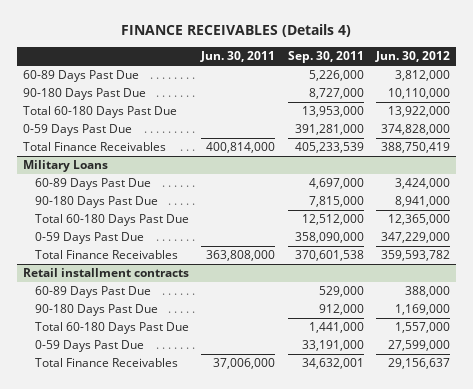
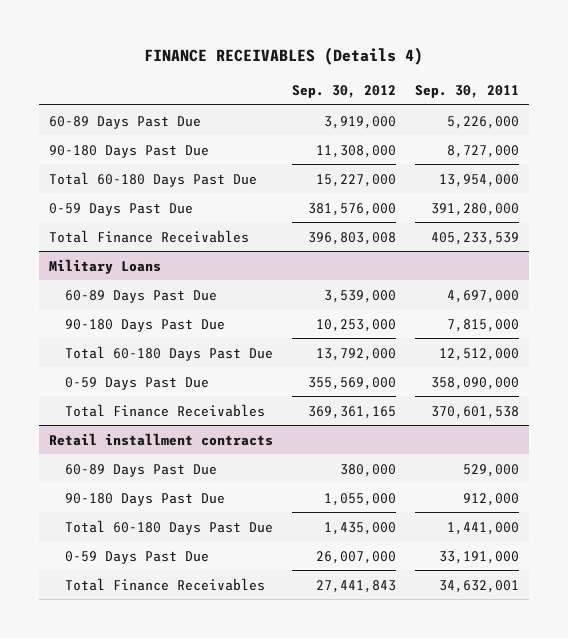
[200,51,276,63] Jun. 30, 2011 -> none
[374,51,450,63] Jun. 30, 2012 -> none
none -> [292,84,397,98] Sep. 30, 2012
[301,106,364,118] 13,953,000 -> [439,173,520,187] 13,954,000
[294,124,364,136] 391,281,000 -> [431,202,520,216] 391,280,000

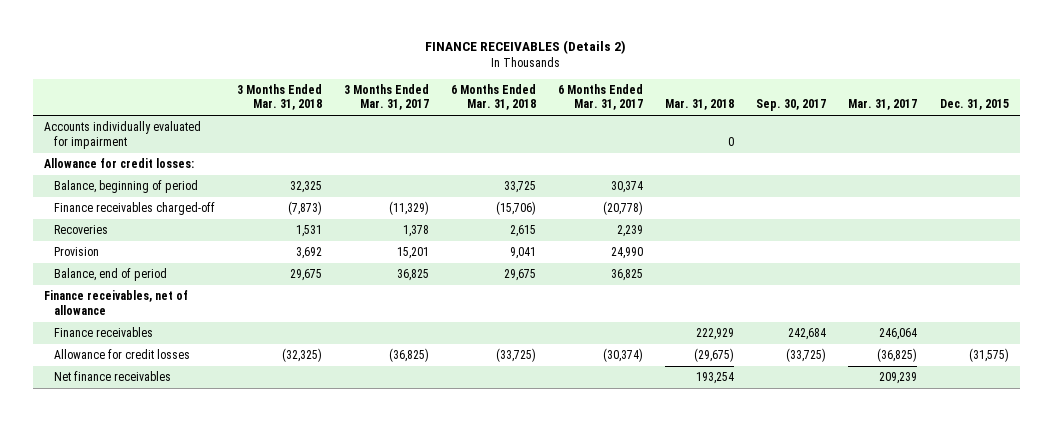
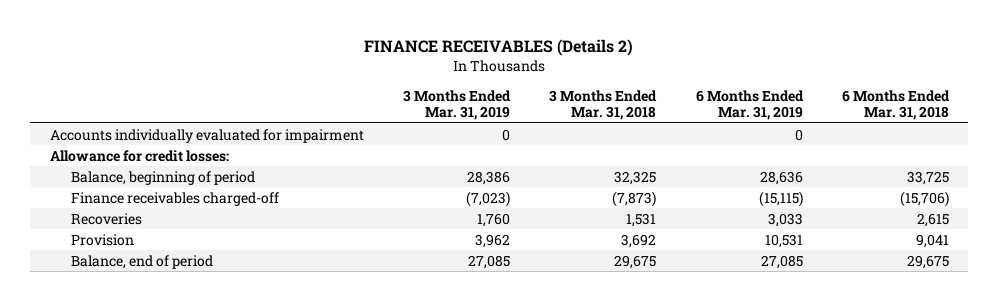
[344,83,430,111] 3 Months Ended Mar. 31, 2017 -> none
[558,83,644,111] 6 Months Ended Mar. 31, 2017 -> none
[665,99,735,111] Mar. 31, 2018 -> none
[756,99,827,112] Sep. 30, 2017 -> none
[848,99,918,111] Mar. 31, 2017 -> none
[939,99,1009,111] Dec. 31, 2015 -> none
none -> [403,89,512,120] 3 Months Ended Mar. 31, 2019
none -> [695,89,804,120] 6 Months Ended Mar. 31, 2019
[43,290,188,315] Finance receivables, net of allowance -> none
[53,327,153,338] Finance receivables -> none
[53,349,190,360] Allowance for credit losses -> none
[53,371,171,382] Net finance receivables -> none

